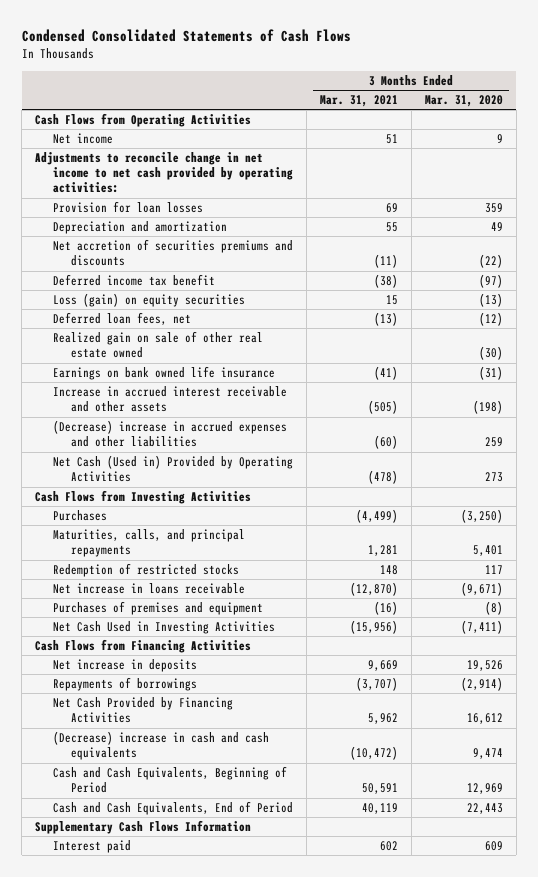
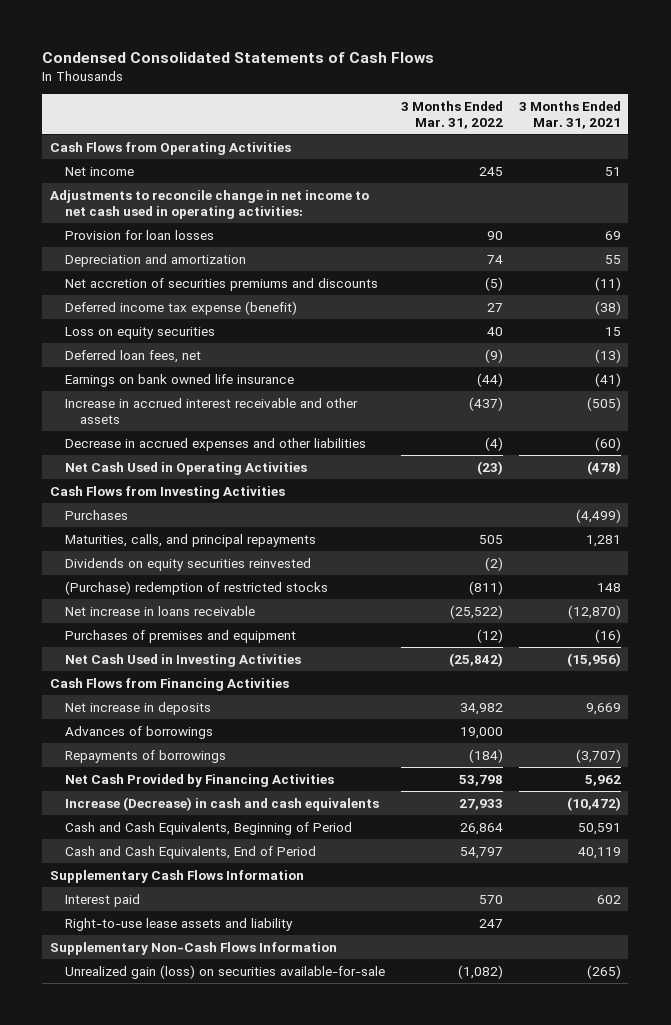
[424,95,503,108] Mar. 31, 2020 -> none
none -> [400,100,503,129] 3 Months Ended Mar. 31, 2022
[35,152,294,194] Adjustments to reconcile change in net income to net cash provided by operating activities: -> [50,189,370,219] Adjustments to reconcile change in net income to net cash used in operating activities:
[53,274,216,287] Deferred income tax benefit -> [65,300,298,315] Deferred income tax expense (benefit)
[53,293,246,308] Loss (gain) on equity securities -> [65,326,216,339] Loss on equity securities
[53,331,264,359] Realized gain on sale of other real estate owned -> none
[53,420,288,448] (Decrease) increase in accrued expenses and other liabilities -> [65,437,367,451] Decrease in accrued expenses and other liabilities
[53,455,294,483] Net Cash (Used in) Provided by Operating Activities -> [65,461,308,475] Net Cash Used in Operating Activities
none -> [65,557,312,571] Dividends on equity securities reinvested
[53,563,240,578] Redemption of restricted stocks -> [65,580,329,595] (Purchase) redemption of restricted stocks
none -> [65,725,214,739] Advances of borrowings
[53,731,270,761] (Decrease) increase in cash and cash equivalents -> [65,796,380,811] Increase (Decrease) in cash and cash equivalents
none -> [65,917,294,931] Right-to-use lease assets and liability
none -> [50,941,338,955] Supplementary Non-Cash Flows Information
none -> [65,964,386,979] Unrealized gain (loss) on securities available-for-sale

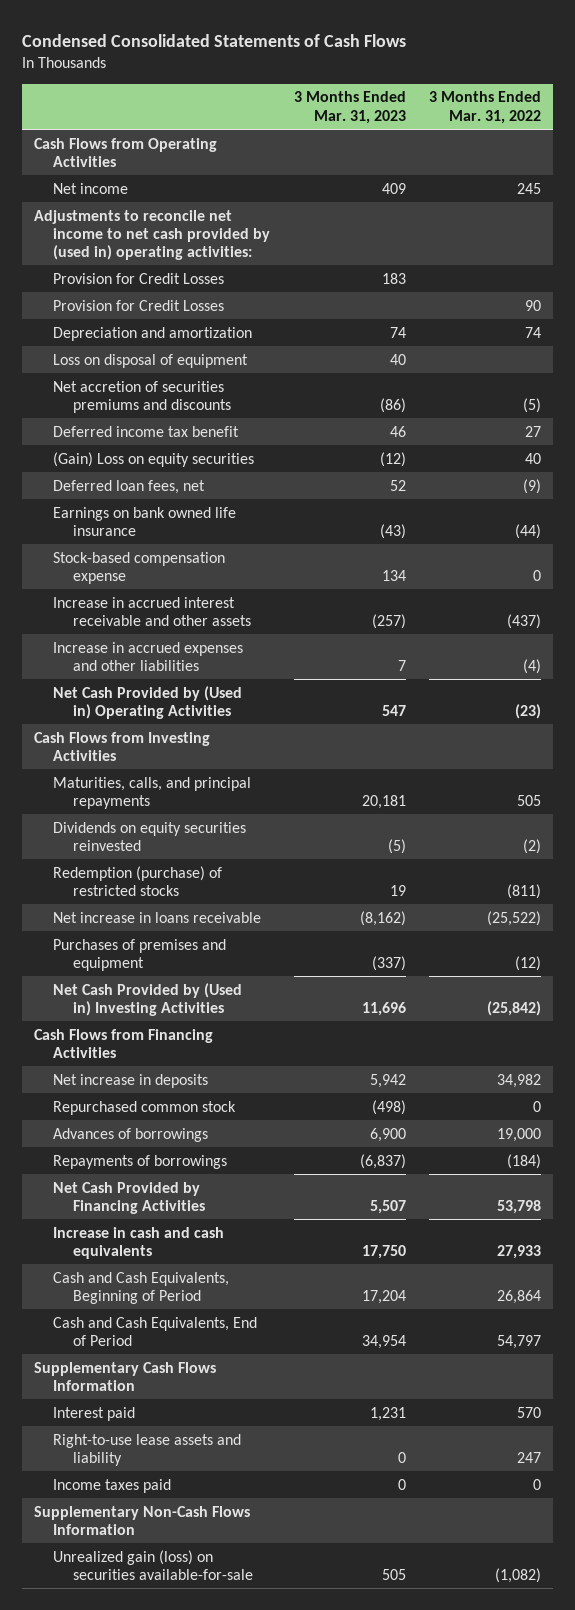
[518,100,621,129] 3 Months Ended Mar. 31, 2021 -> none
none -> [293,91,406,124] 3 Months Ended Mar. 31, 2023
[50,189,370,219] Adjustments to reconcile change in net income to net cash used in operating activities: -> [33,209,271,261] Adjustments to reconcile net income to net cash provided by (used in) operating activities:
none -> [53,272,225,284] Provision for Credit Losses
[65,229,215,240] Provision for loan losses -> [53,299,225,311] Provision for Credit Losses
none -> [53,353,249,368] Loss on disposal of equipment
[65,300,298,315] Deferred income tax expense (benefit) -> [53,425,240,437] Deferred income tax benefit
[65,326,216,339] Loss on equity securities -> [53,451,255,467] (Gain) Loss on equity securities
none -> [53,551,226,584] Stock-based compensation expense
[65,437,367,451] Decrease in accrued expenses and other liabilities -> [53,641,244,671] Increase in accrued expenses and other liabilities
[65,461,308,475] Net Cash Used in Operating Activities -> [53,685,243,719] Net Cash Provided by (Used in) Operating Activities
[65,509,129,520] Purchases -> none
[65,580,329,595] (Purchase) redemption of restricted stocks -> [53,865,223,896] Redemption (purchase) of restricted stocks
[65,653,302,667] Net Cash Used in Investing Activities -> [53,982,243,1016] Net Cash Provided by (Used in) Investing Activities
none -> [53,1100,237,1115] Repurchased common stock
[65,796,380,811] Increase (Decrease) in cash and cash equivalents -> [53,1226,225,1259] Increase in cash and cash equivalents
none -> [53,1478,172,1493] Income taxes paid

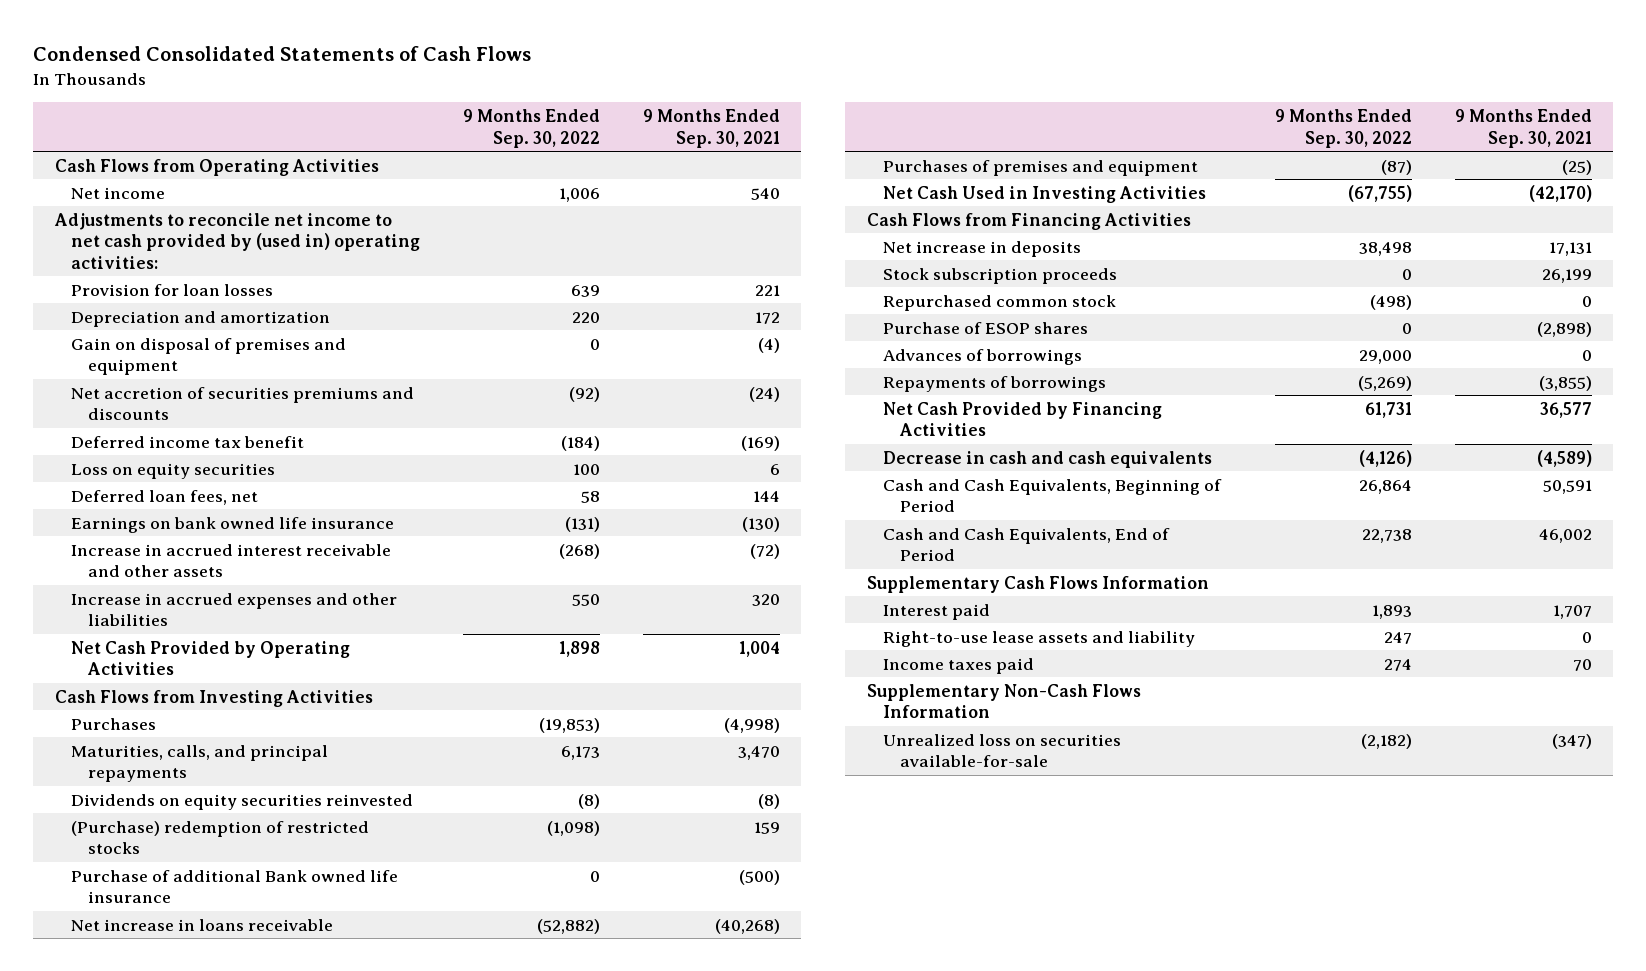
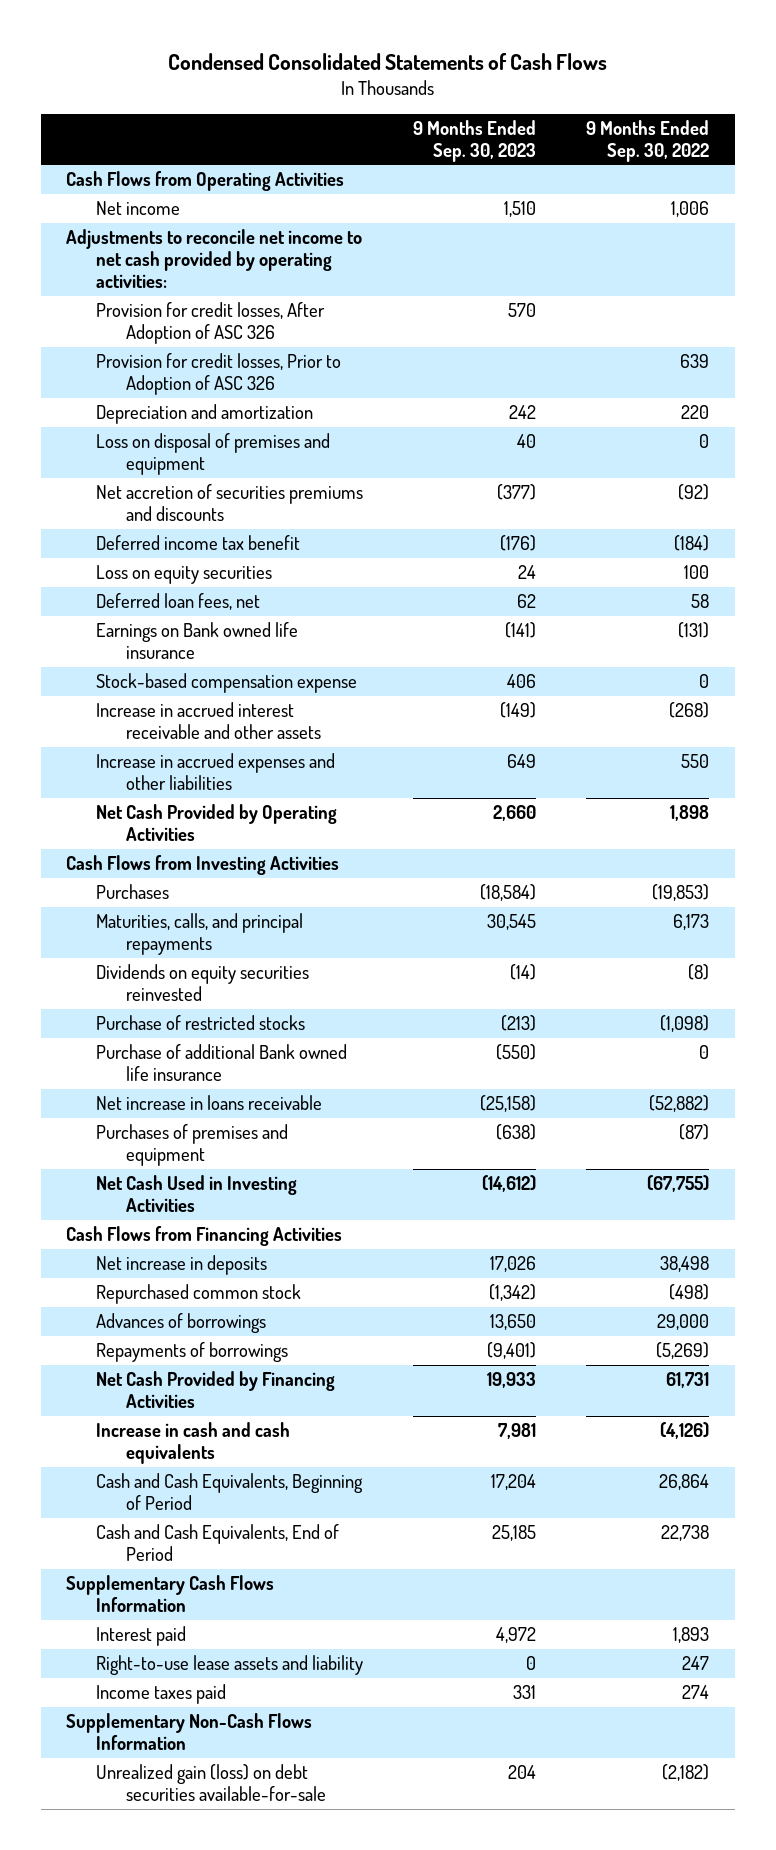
[642,109,780,148] 9 Months Ended Sep. 30, 2021 -> none
none -> [413,119,537,162] 9 Months Ended Sep. 30, 2023
[53,212,421,269] Adjustments to reconcile net income to net cash provided by (used in) operating activities: -> [66,229,363,289] Adjustments to reconcile net income to net cash provided by operating activities:
none -> [96,302,326,345] Provision for credit losses, After Adoption of ASC 326
[71,283,274,296] Provision for loan losses -> [96,353,342,396] Provision for credit losses, Prior to Adoption of ASC 326
[71,337,347,376] Gain on disposal of premises and equipment -> [96,433,331,476] Loss on disposal of premises and equipment
[71,516,395,533] Earnings on bank owned life insurance -> [96,622,299,660] Earnings on Bank owned life insurance
none -> [96,673,358,694] Stock-based compensation expense
[71,820,370,855] (Purchase) redemption of restricted stocks -> [96,1015,306,1031] Purchase of restricted stocks
[883,267,1118,284] Stock subscription proceeds -> none
[883,321,1089,334] Purchase of ESOP shares -> none
[883,450,1213,468] Decrease in cash and cash equivalents -> [96,1422,291,1465] Increase in cash and cash equivalents
[883,733,1122,768] Unrealized loss on securities available-for-sale -> [96,1764,326,1802] Unrealized gain (loss) on debt securities available-for-sale

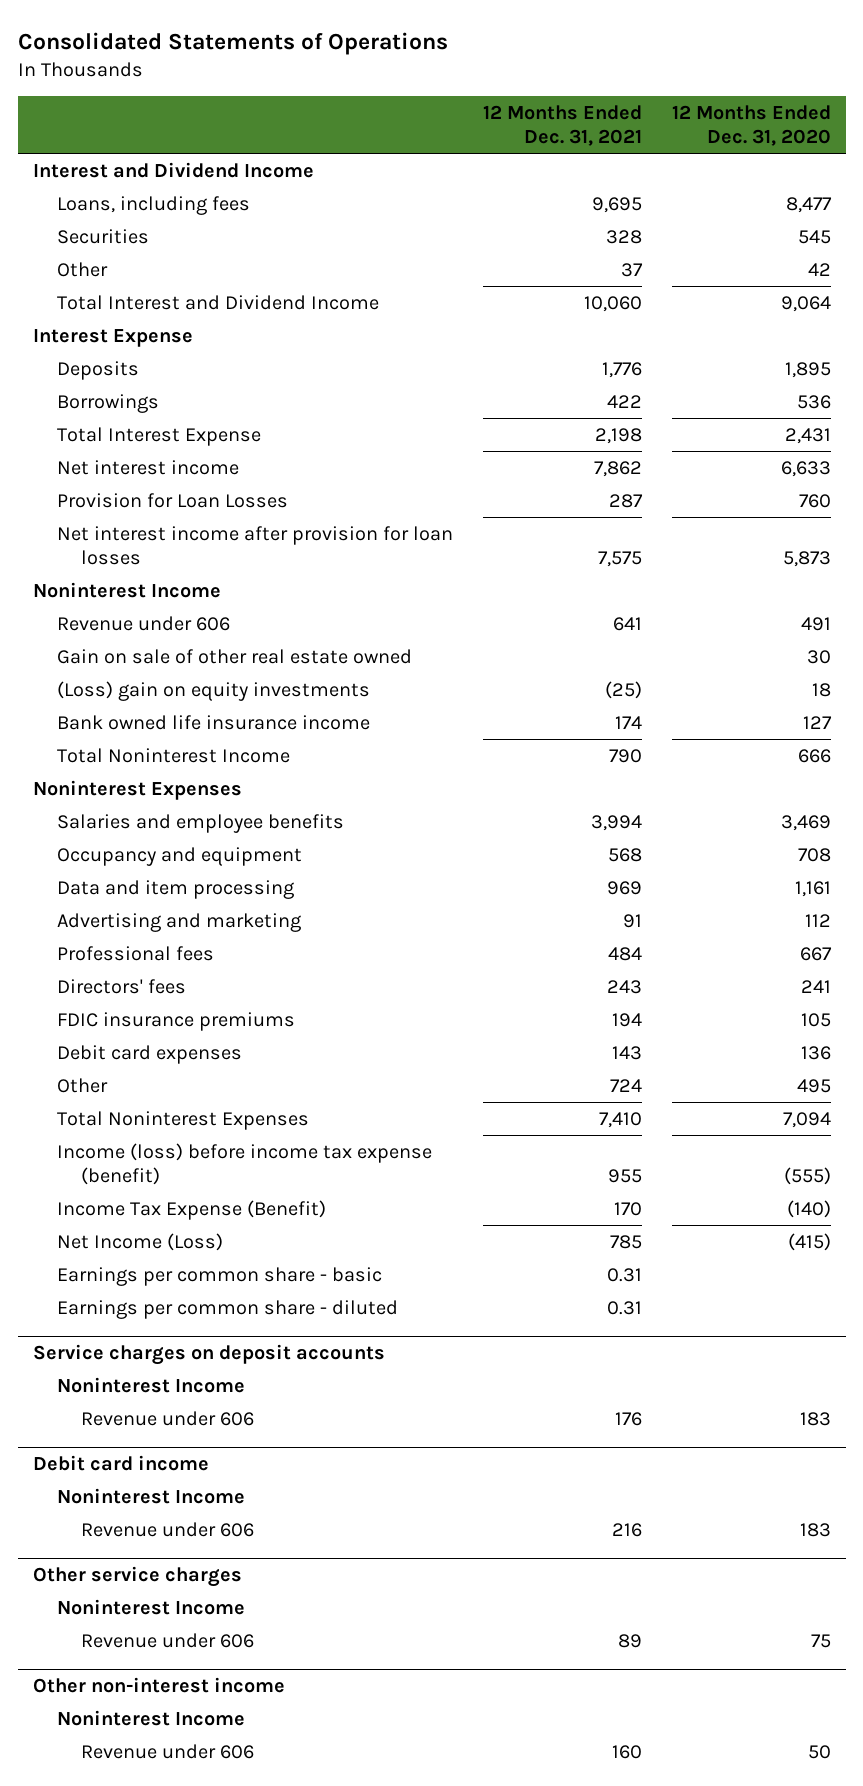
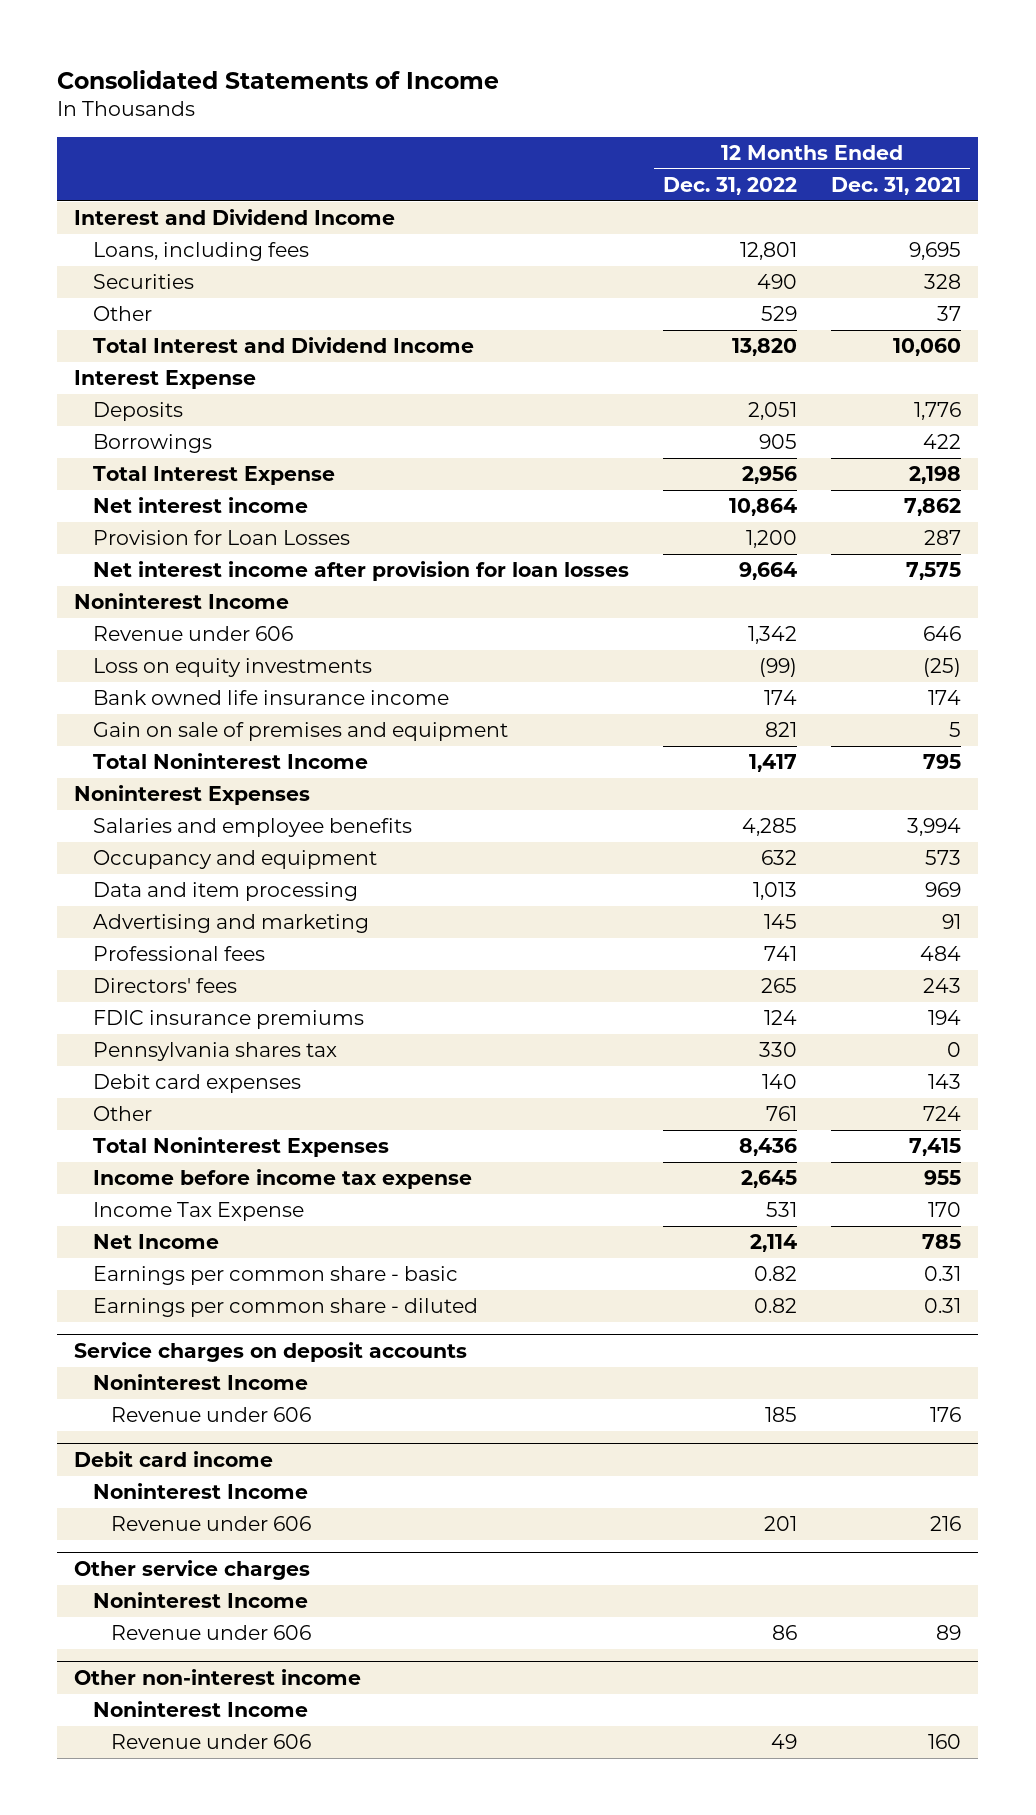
[17,31,448,55] Consolidated Statements of Operations -> [57,69,500,89] Consolidated Statements of Income
[671,104,831,147] 12 Months Ended Dec. 31, 2020 -> none
none -> [663,176,798,195] Dec. 31, 2022
[56,648,412,664] Gain on sale of other real estate owned -> none
[612,616,642,631] 641 -> [923,626,962,642] 646
[56,680,370,701] (Loss) gain on equity investments -> [92,658,372,678] Loss on equity investments
none -> [92,722,508,742] Gain on sale of premises and equipment
[608,748,642,763] 790 -> [923,754,962,770] 795
[607,847,642,862] 568 -> [925,850,962,866] 573
none -> [92,1042,337,1062] Pennsylvania shares tax
[598,1111,642,1128] 7,410 -> [909,1138,962,1157] 7,415
[56,1142,432,1186] Income (loss) before income tax expense (benefit) -> [92,1169,472,1190] Income before income tax expense
[56,1199,326,1220] Income Tax Expense (Benefit) -> [92,1202,304,1222] Income Tax Expense
[56,1232,223,1251] Net Income (Loss) -> [92,1234,219,1250] Net Income

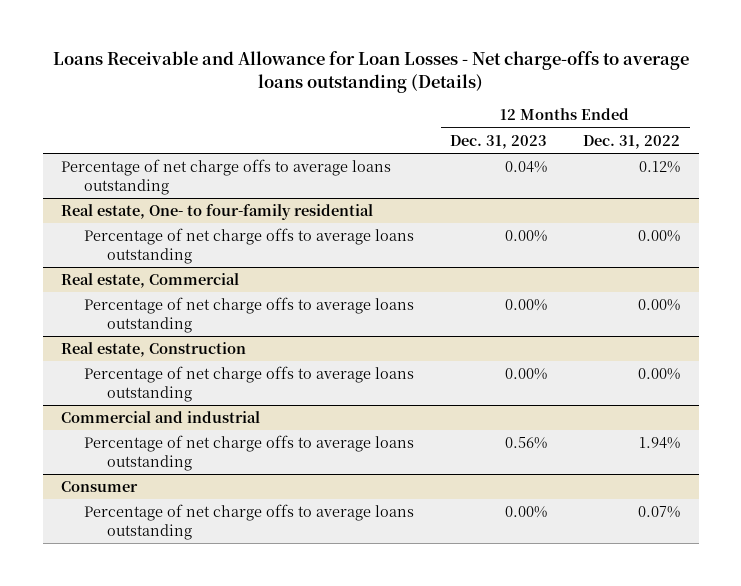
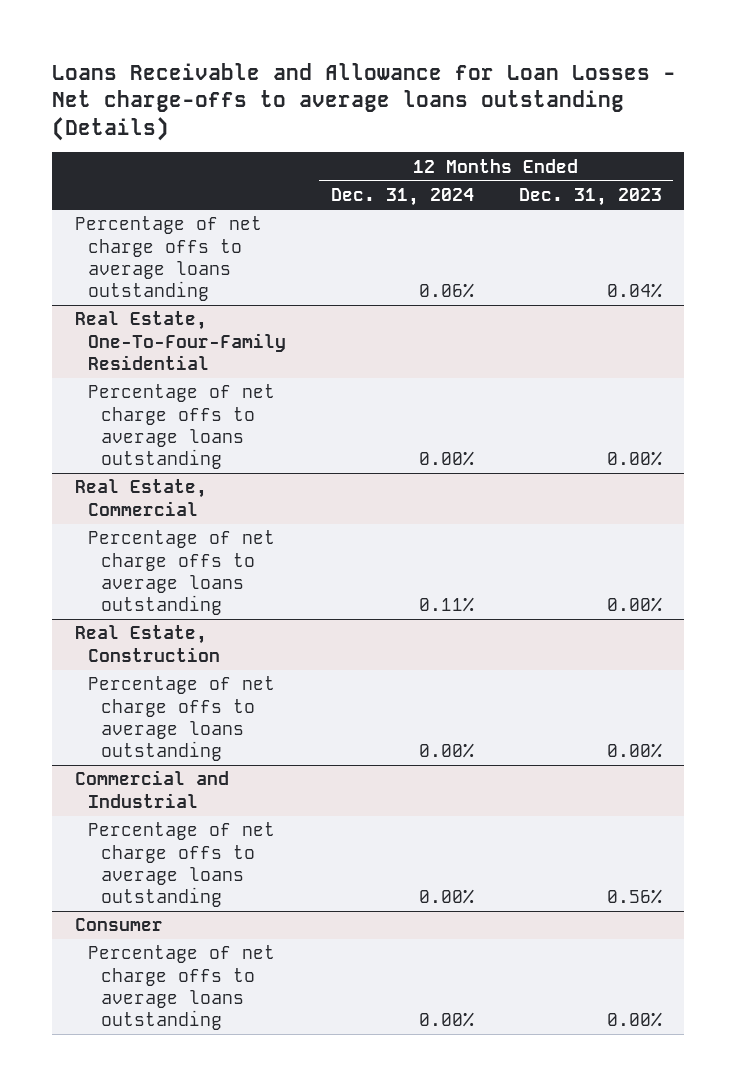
[583,134,681,149] Dec. 31, 2022 -> none
none -> [330,188,474,207] Dec. 31, 2024
[60,203,373,220] Real estate, One- to four-family residential -> [74,311,286,370] Real Estate, One-To-Four-Family Residential
[60,272,239,288] Real estate, Commercial -> [74,479,207,516] Real Estate, Commercial
[60,341,246,357] Real estate, Construction -> [74,625,220,662] Real Estate, Construction
[60,410,260,423] Commercial and industrial -> [74,770,229,808] Commercial and Industrial

